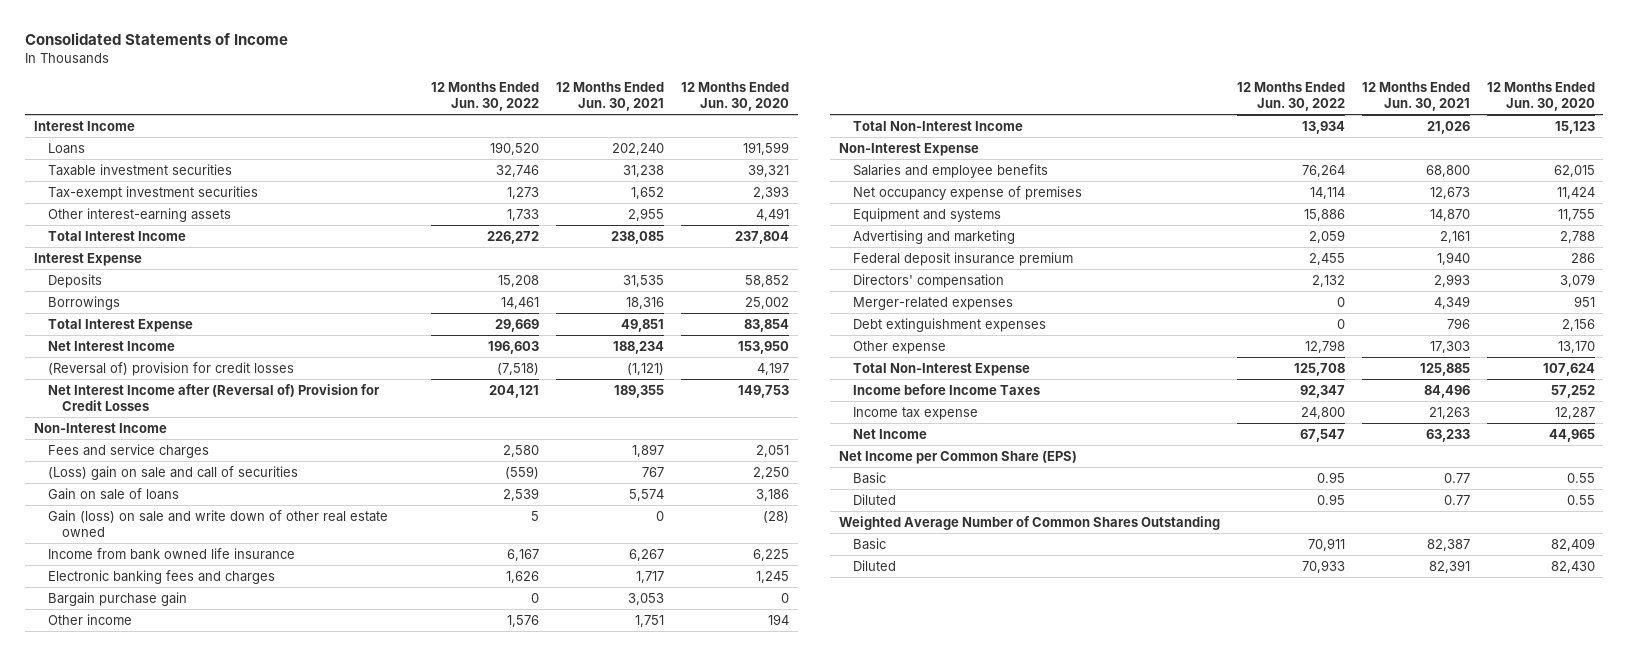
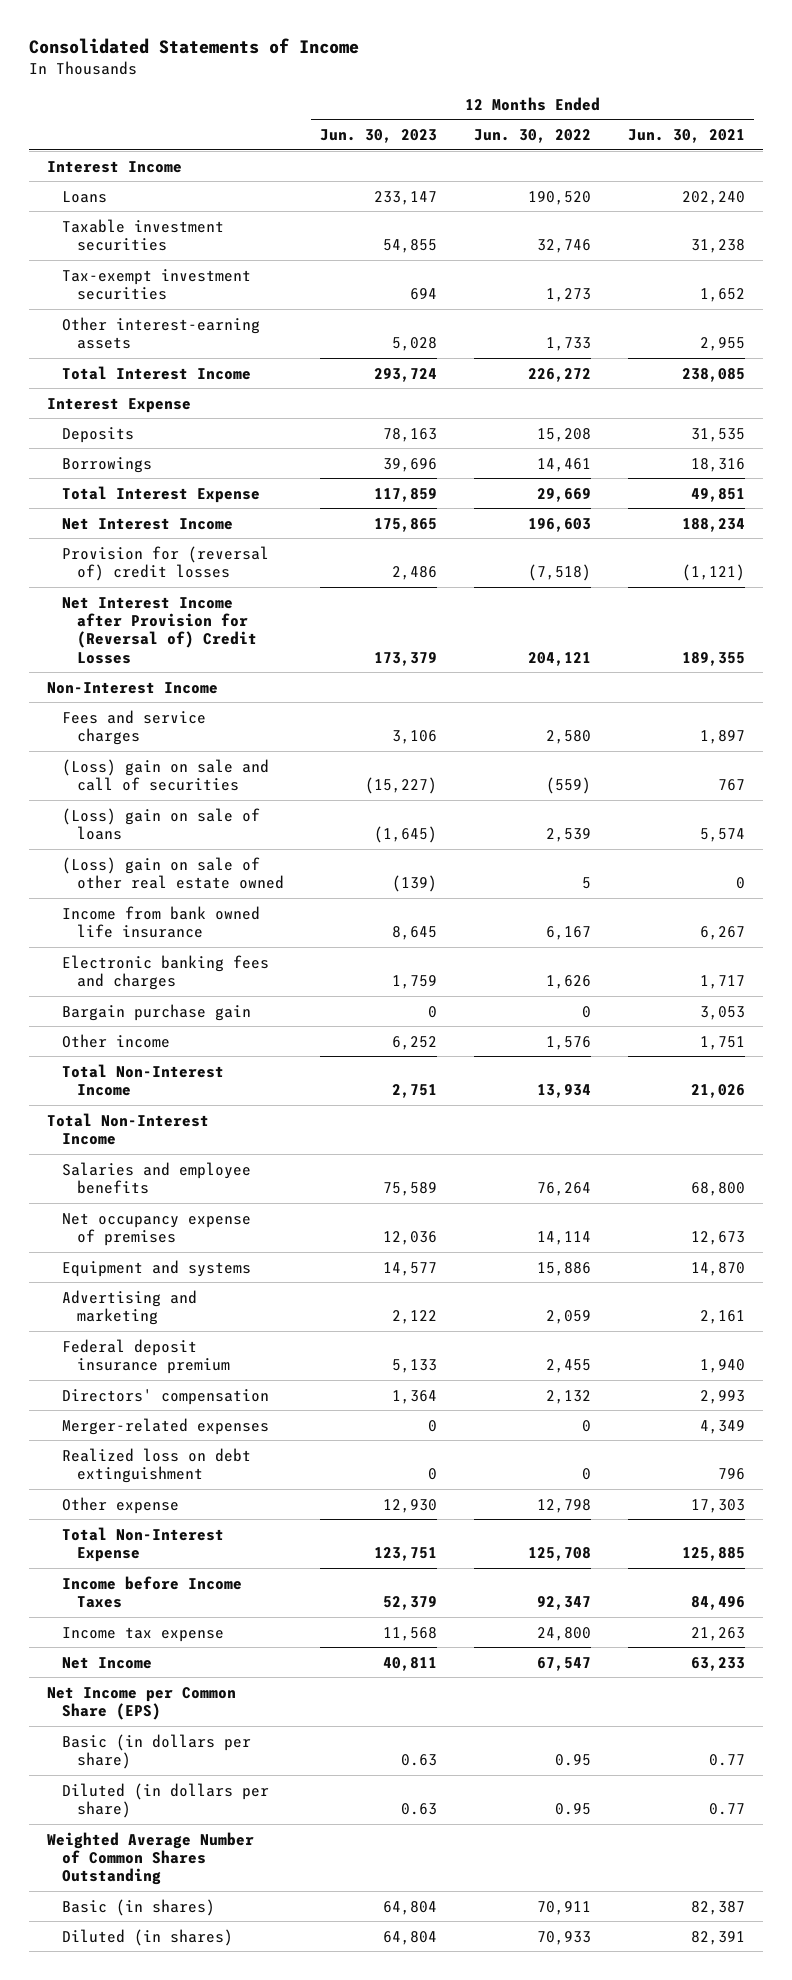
[681,81,790,112] 12 Months Ended Jun. 30, 2020 -> none
none -> [320,129,438,144] Jun. 30, 2023
[47,361,294,376] (Reversal of) provision for credit losses -> [61,545,269,581] Provision for (reversal of) credit losses
[47,383,380,411] Net Interest Income after (Reversal of) Provision for Credit Losses -> [61,596,257,664] Net Interest Income after Provision for (Reversal of) Credit Losses
[47,487,179,500] Gain on sale of loans -> [61,807,260,840] (Loss) gain on sale of loans
[47,509,388,537] Gain (loss) on sale and write down of other real estate owned -> [61,856,284,889] (Loss) gain on sale of other real estate owned
[838,142,979,156] Non-Interest Expense -> [47,1112,210,1145] Total Non-Interest Income
[852,317,1046,332] Debt extinguishment expenses -> [61,1447,251,1483] Realized loss on debt extinguishment
[852,471,886,484] Basic -> [61,1733,251,1769] Basic (in dollars per share)
[852,493,896,505] Diluted -> [61,1782,269,1818] Diluted (in dollars per share)
[852,537,886,550] Basic -> [61,1898,215,1916] Basic (in shares)
[852,559,896,571] Diluted -> [61,1928,233,1946] Diluted (in shares)

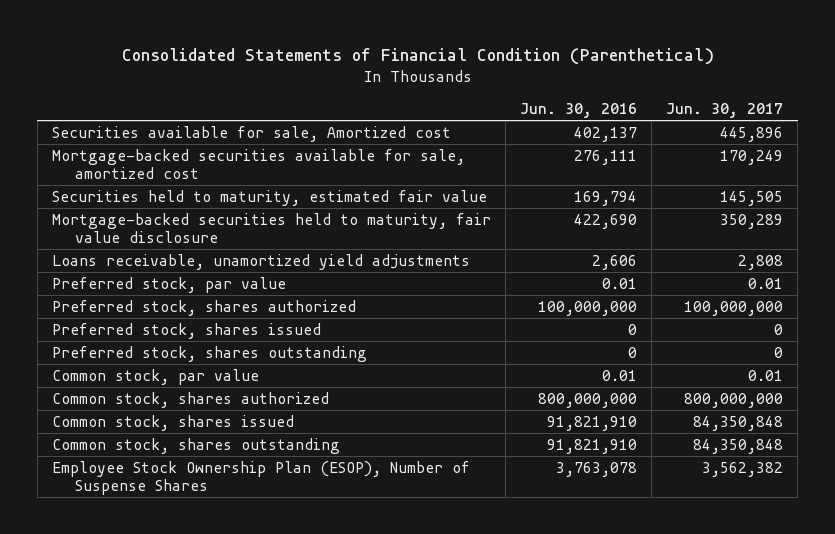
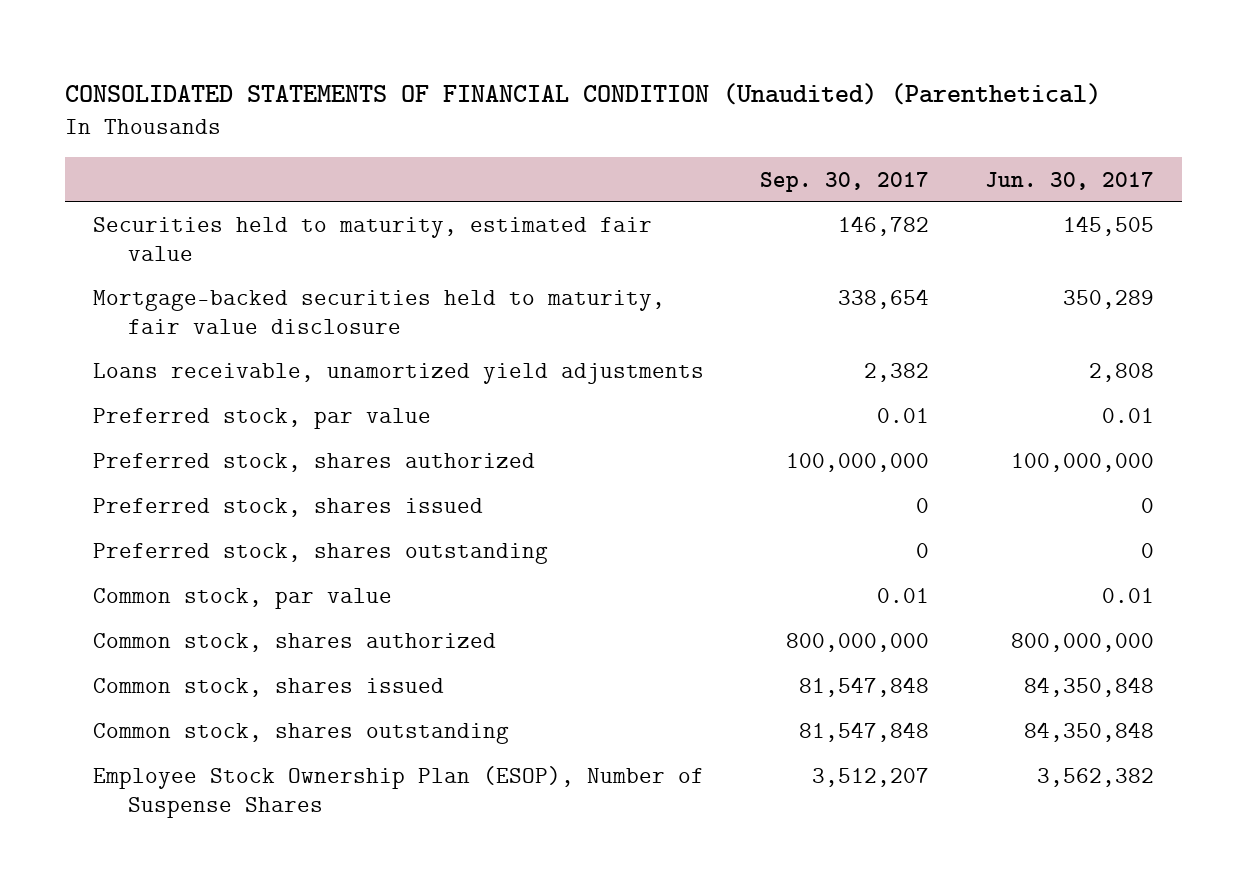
[121,47,714,65] Consolidated Statements of Financial Condition (Parenthetical) -> [65,82,1102,105] CONSOLIDATED STATEMENTS OF FINANCIAL CONDITION (Unaudited) (Parenthetical)
[520,102,638,118] Jun. 30, 2016 -> none
none -> [759,171,929,192] Sep. 30, 2017
[51,125,451,142] Securities available for sale, Amortized cost -> none
[51,148,465,179] Mortgage-backed securities available for sale, amortized cost -> none

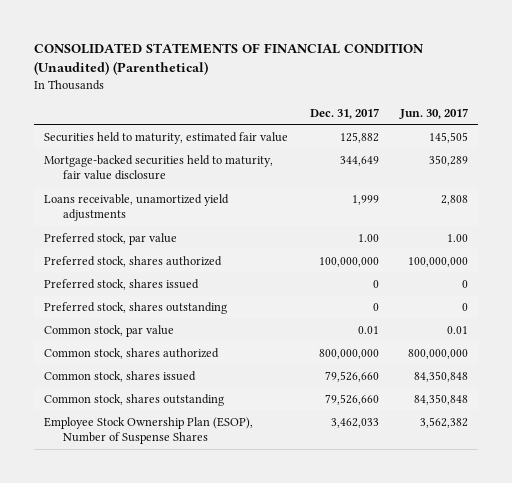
[759,171,929,192] Sep. 30, 2017 -> none
none -> [309,107,379,119] Dec. 31, 2017
[1101,408,1154,424] 0.01 -> [446,233,468,242] 1.00

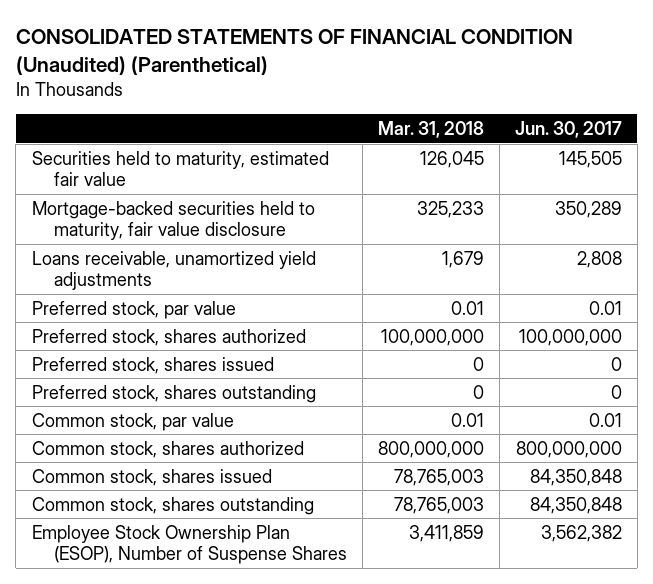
[309,107,379,119] Dec. 31, 2017 -> none
none -> [377,121,484,139] Mar. 31, 2018
[446,233,468,242] 1.00 -> [588,300,622,315] 0.01

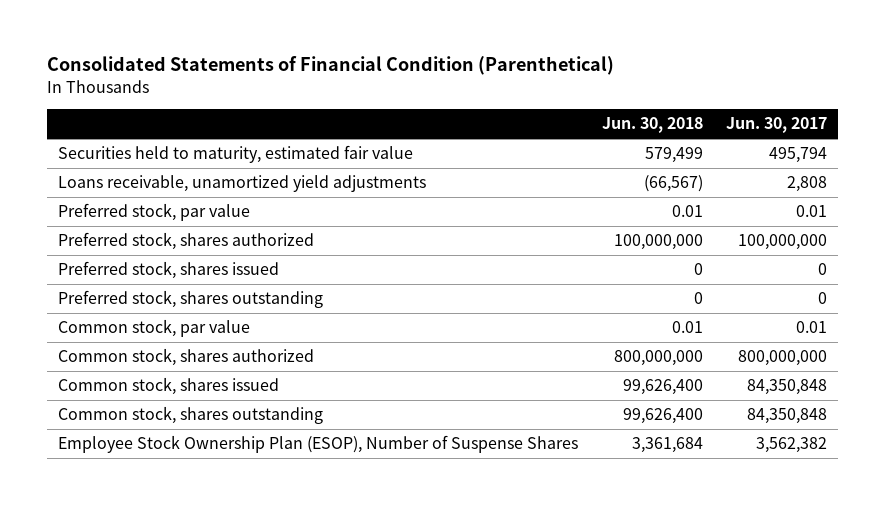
[15,28,573,75] CONSOLIDATED STATEMENTS OF FINANCIAL CONDITION (Unaudited) (Parenthetical) -> [46,56,614,76] Consolidated Statements of Financial Condition (Parenthetical)
[377,121,484,139] Mar. 31, 2018 -> none
none -> [601,117,703,134] Jun. 30, 2018
[31,200,315,241] Mortgage-backed securities held to maturity, fair value disclosure -> none
[558,150,622,168] 145,505 -> [768,147,827,164] 495,794

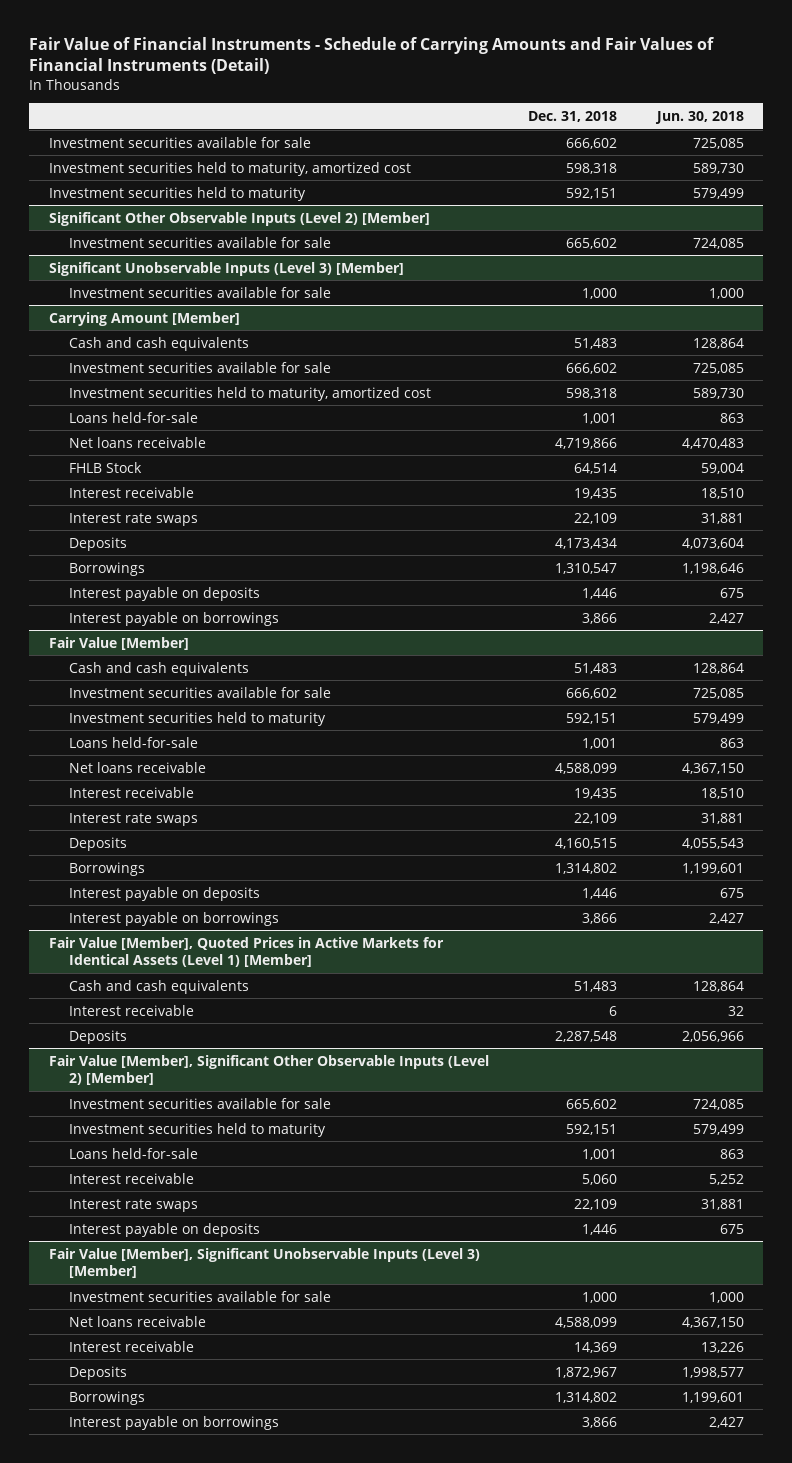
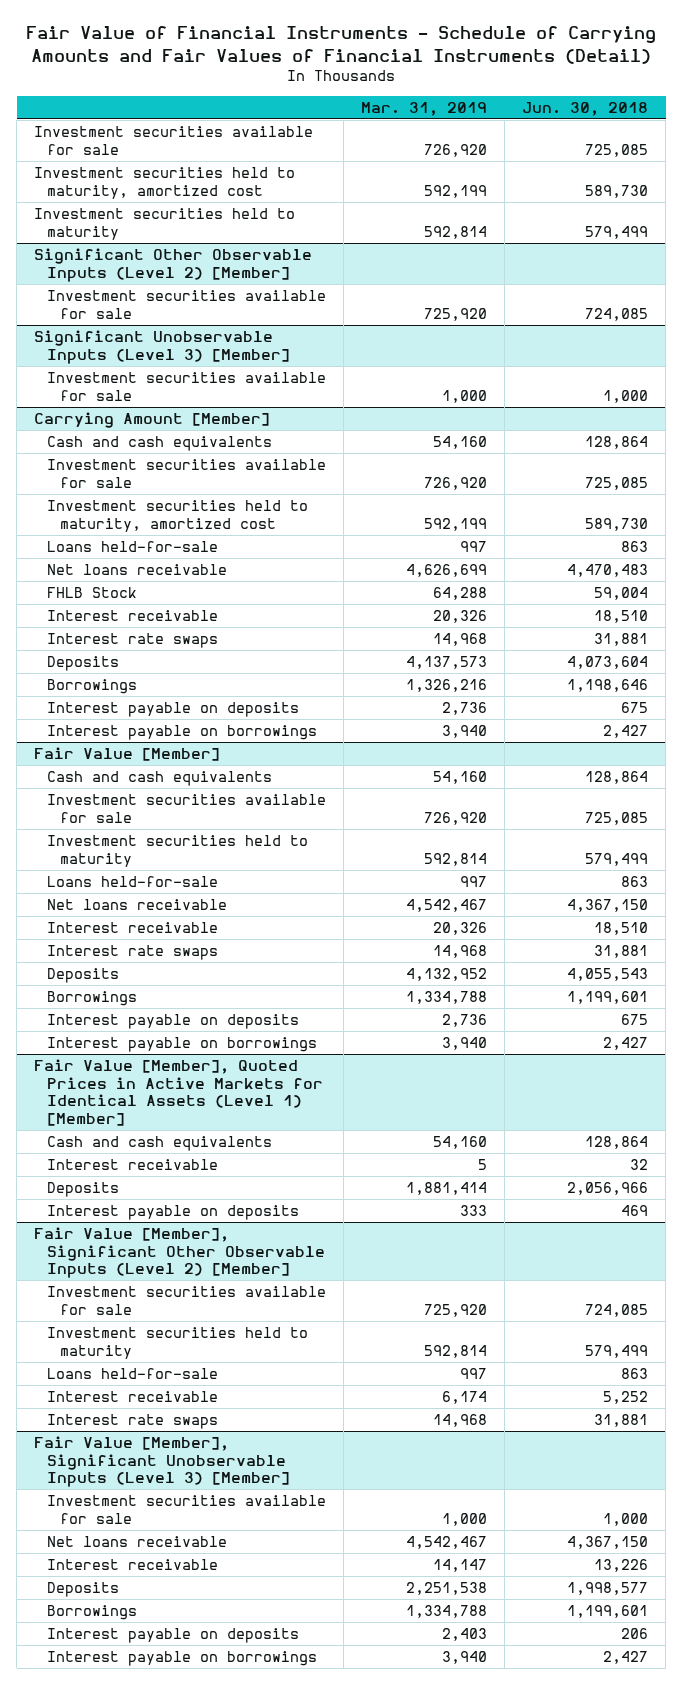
[528,110,618,122] Dec. 31, 2018 -> none
none -> [361,101,488,116] Mar. 31, 2019
none -> [47,1204,300,1220] Interest payable on deposits
[69,1222,261,1237] Interest payable on deposits -> none
none -> [47,1627,300,1643] Interest payable on deposits

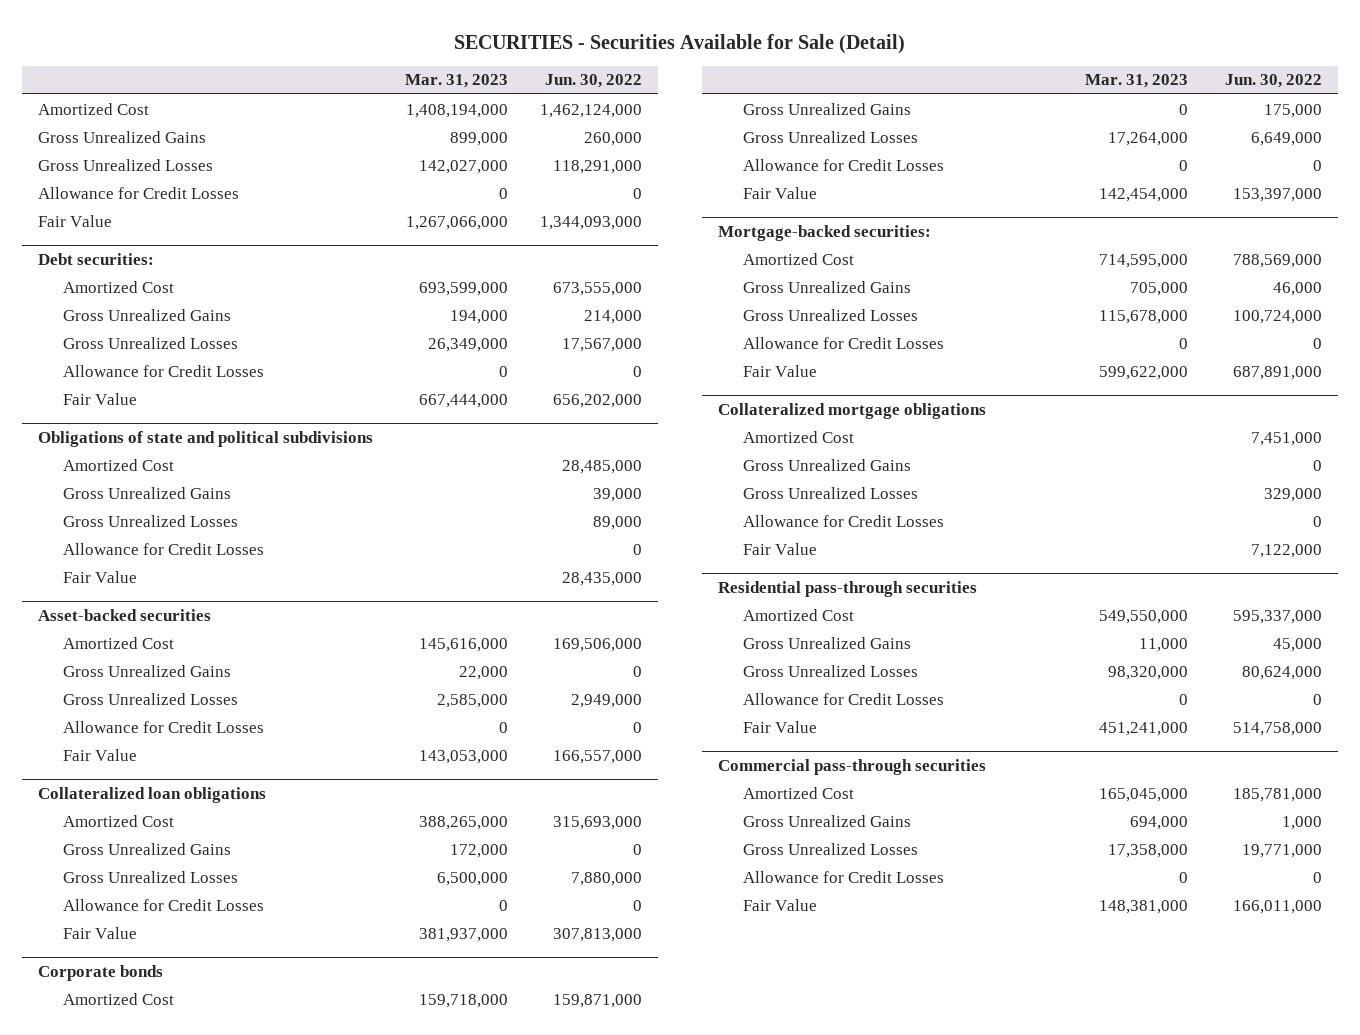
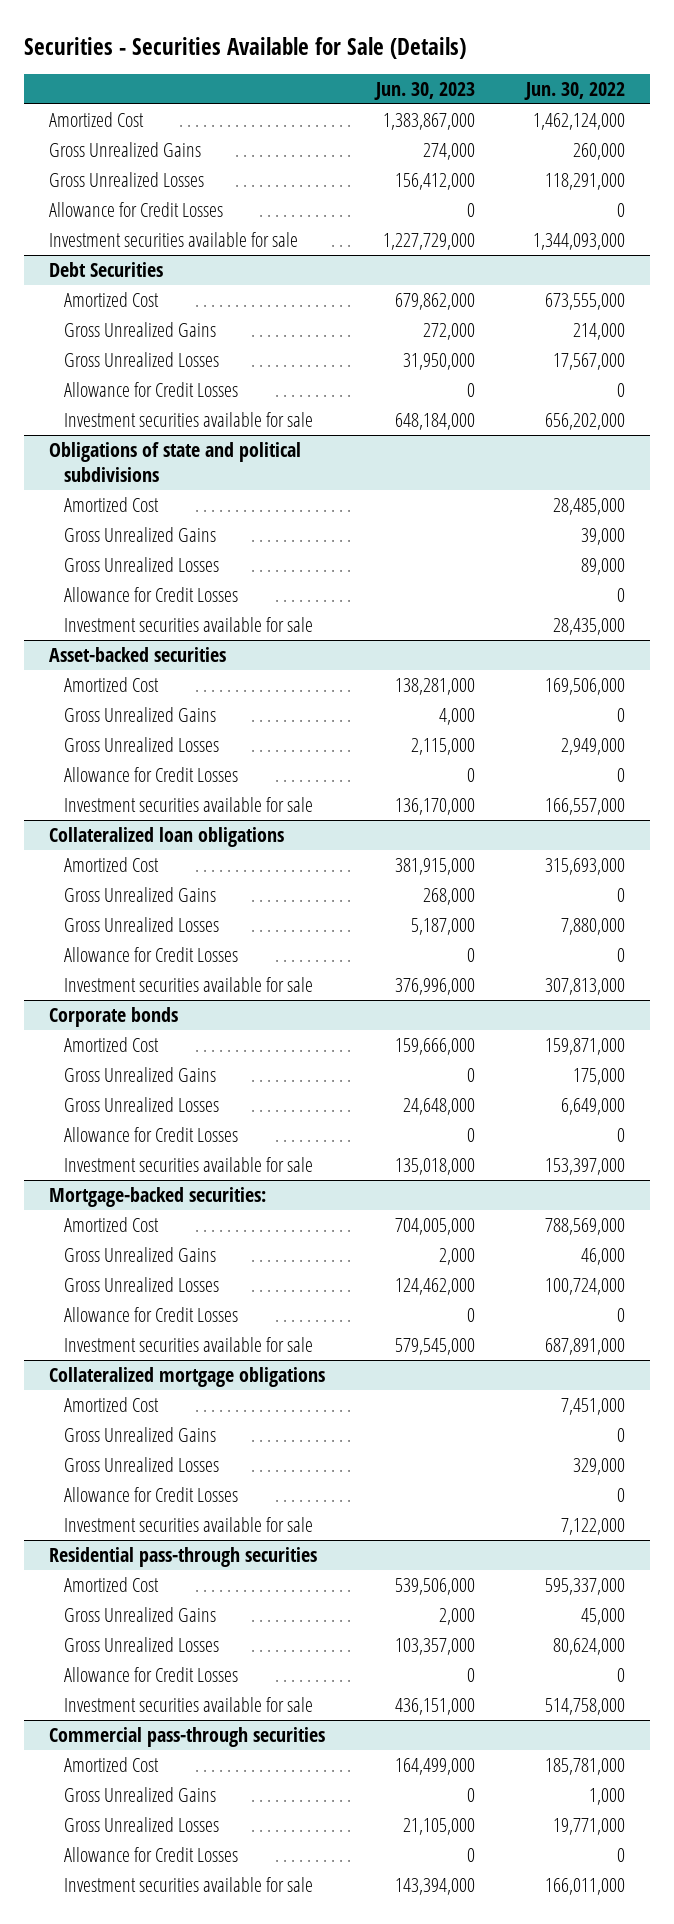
[453,33,905,54] SECURITIES - Securities Available for Sale (Detail) -> [24,36,467,59] Securities - Securities Available for Sale (Details)
[405,74,509,89] Mar. 31, 2023 -> none
none -> [373,82,475,101] Jun. 30, 2023
[38,214,113,227] Fair Value -> [49,231,299,247] Investment securities available for sale
[38,253,155,266] Debt securities: -> [49,261,164,277] Debt Securities
[63,392,138,405] Fair Value -> [63,411,313,427] Investment securities available for sale
[63,570,138,583] Fair Value -> [63,616,313,632] Investment securities available for sale
[63,748,138,761] Fair Value -> [63,796,313,812] Investment securities available for sale
[63,926,138,939] Fair Value -> [63,976,313,992] Investment securities available for sale
[742,186,817,199] Fair Value -> [63,1156,313,1172] Investment securities available for sale
[742,364,817,377] Fair Value -> [63,1336,313,1352] Investment securities available for sale
[742,542,817,555] Fair Value -> [63,1516,313,1532] Investment securities available for sale
[742,720,817,733] Fair Value -> [63,1696,313,1712] Investment securities available for sale
[742,898,817,911] Fair Value -> [63,1876,313,1892] Investment securities available for sale

